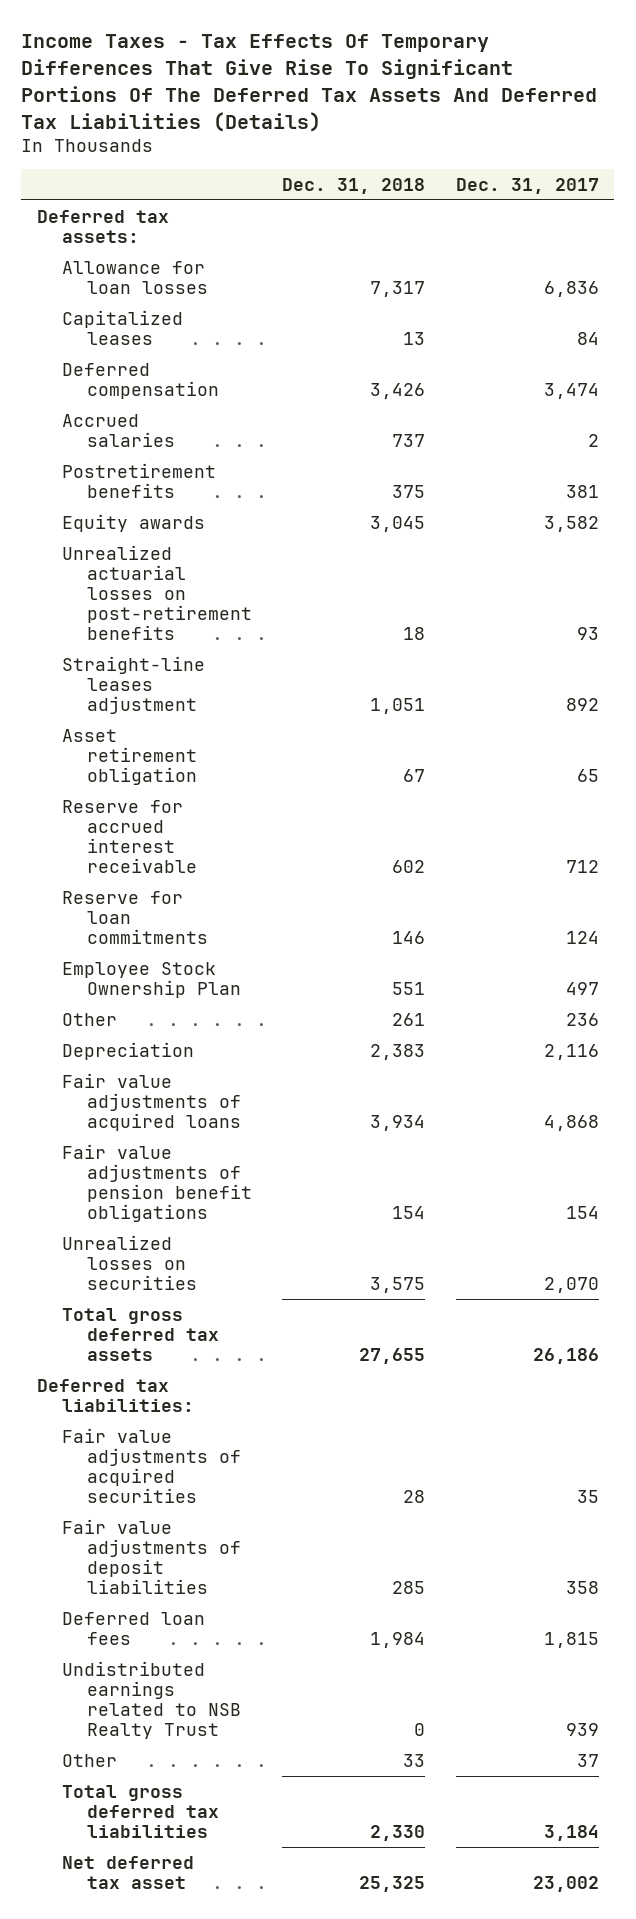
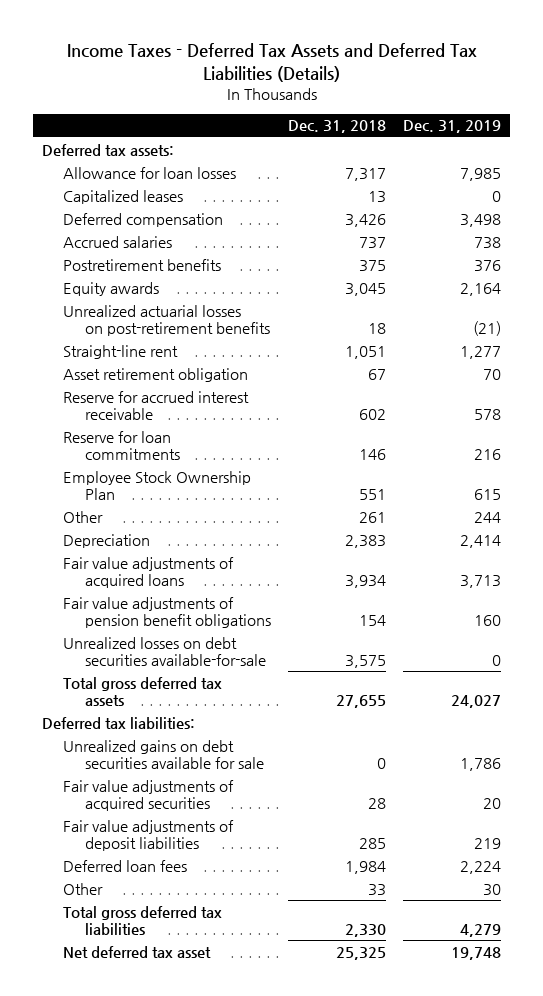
[21,34,598,132] Income Taxes - Tax Effects Of Temporary Differences That Give Rise To Significant Portions Of The Deferred Tax Assets And Deferred Tax Liabilities (Details) -> [66,43,477,82] Income Taxes - Deferred Tax Assets and Deferred Tax Liabilities (Details)
[456,177,600,194] Dec. 31, 2017 -> none
none -> [403,120,502,134] Dec. 31, 2019
[61,655,205,715] Straight-line leases adjustment -> [63,344,179,359] Straight-line rent
[61,1234,197,1291] Unrealized losses on securities -> [63,636,267,666] Unrealized losses on debt securities available-for-sale
none -> [63,739,265,769] Unrealized gains on debt securities available for sale
[61,1660,241,1740] Undistributed earnings related to NSB Realty Trust -> none

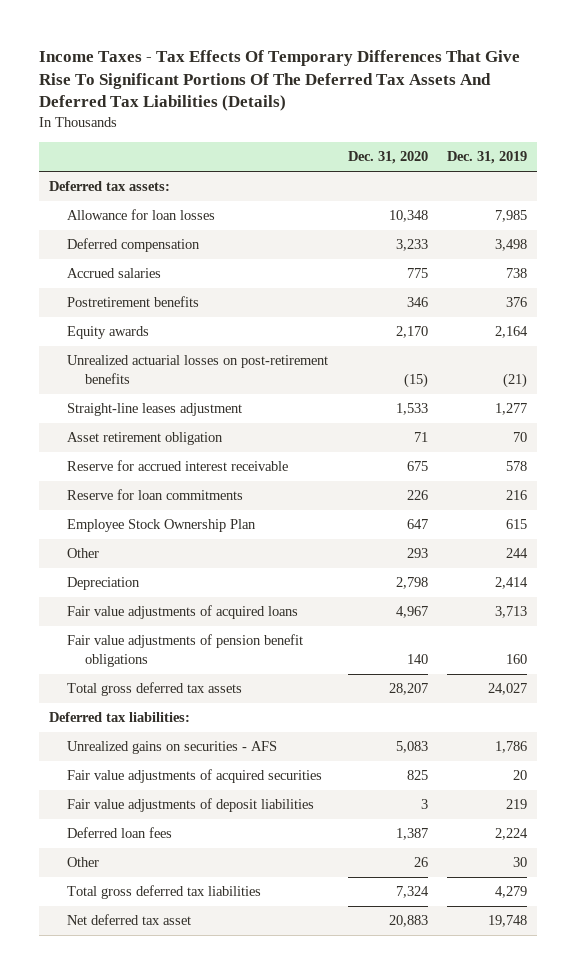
[66,43,477,82] Income Taxes - Deferred Tax Assets and Deferred Tax Liabilities (Details) -> [39,49,521,112] Income Taxes - Tax Effects Of Temporary Differences That Give Rise To Significant Portions Of The Deferred Tax Assets And Deferred Tax Liabilities (Details)
[288,120,387,134] Dec. 31, 2018 -> none
none -> [347,151,428,165] Dec. 31, 2020
[63,189,184,204] Capitalized leases -> none
[63,344,179,359] Straight-line rent -> [66,403,242,417] Straight-line leases adjustment
[63,636,267,666] Unrealized losses on debt securities available-for-sale -> none
[63,739,265,769] Unrealized gains on debt securities available for sale -> [66,741,277,755] Unrealized gains on securities - AFS

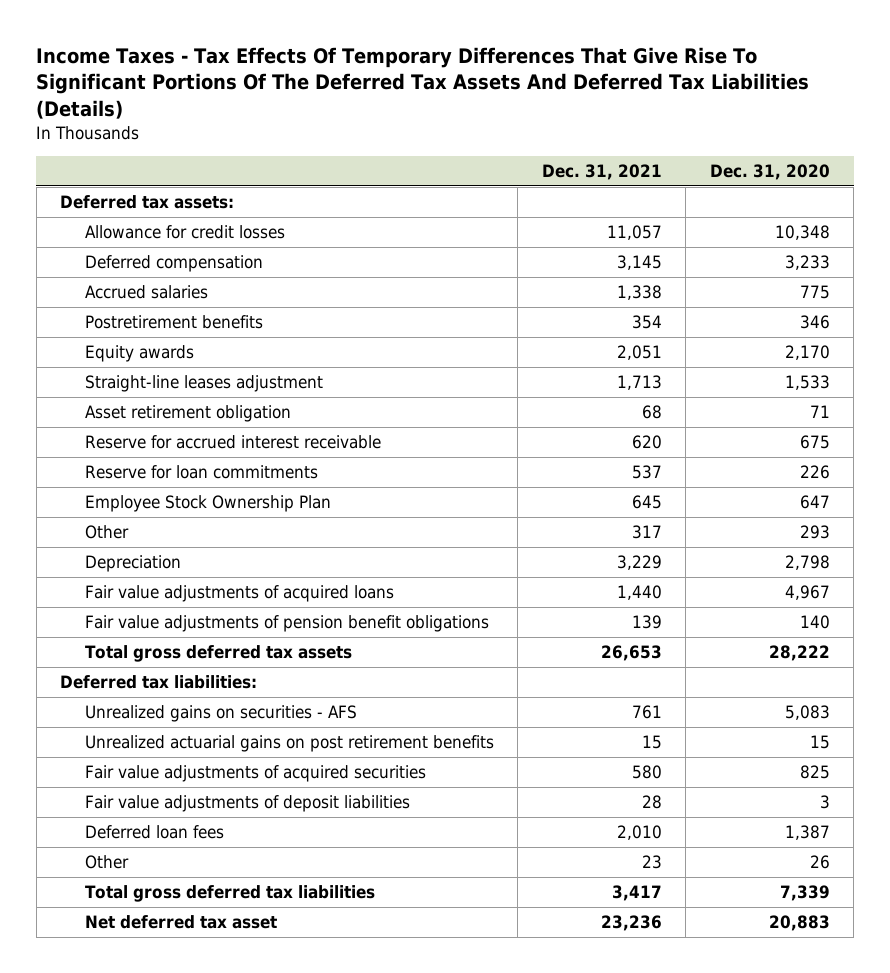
[447,151,528,165] Dec. 31, 2019 -> none
none -> [541,164,662,181] Dec. 31, 2021
[66,209,215,221] Allowance for loan losses -> [84,225,285,240] Allowance for credit losses
[66,355,328,385] Unrealized actuarial losses on post-retirement benefits -> none
[388,683,428,696] 28,207 -> [768,645,830,662] 28,222
none -> [84,735,494,753] Unrealized actuarial gains on post retirement benefits
[395,886,429,899] 7,324 -> [779,885,830,902] 7,339

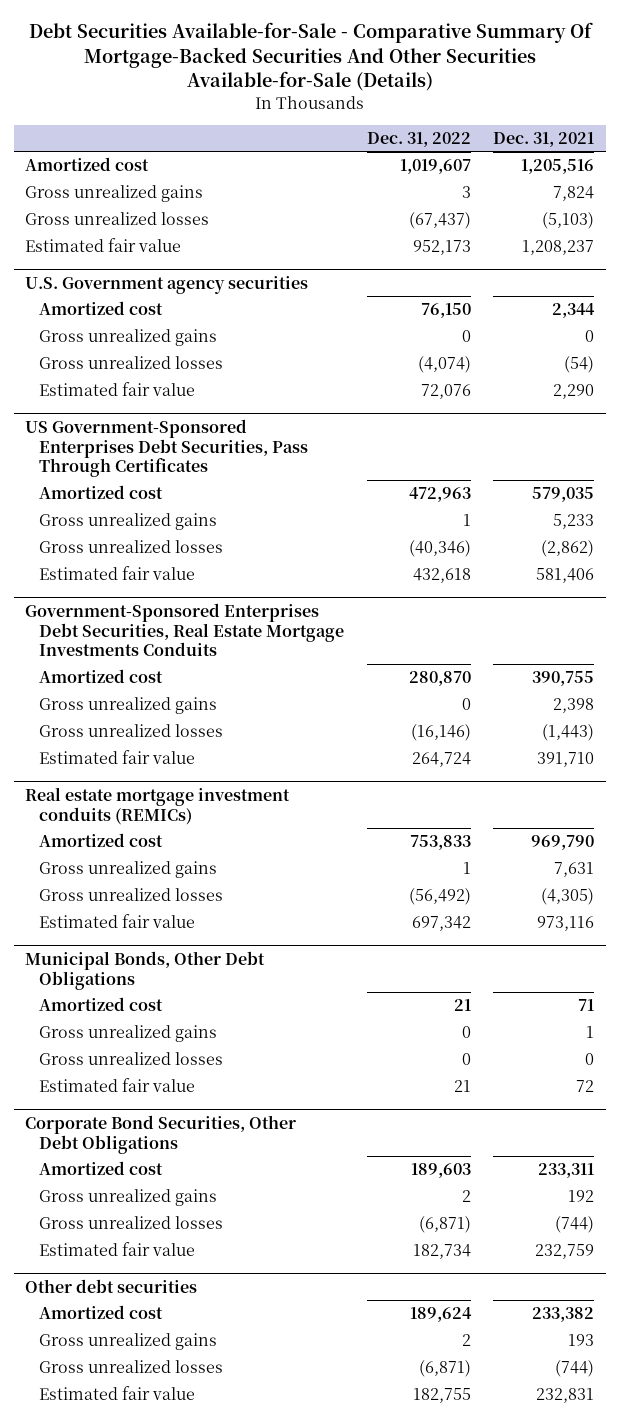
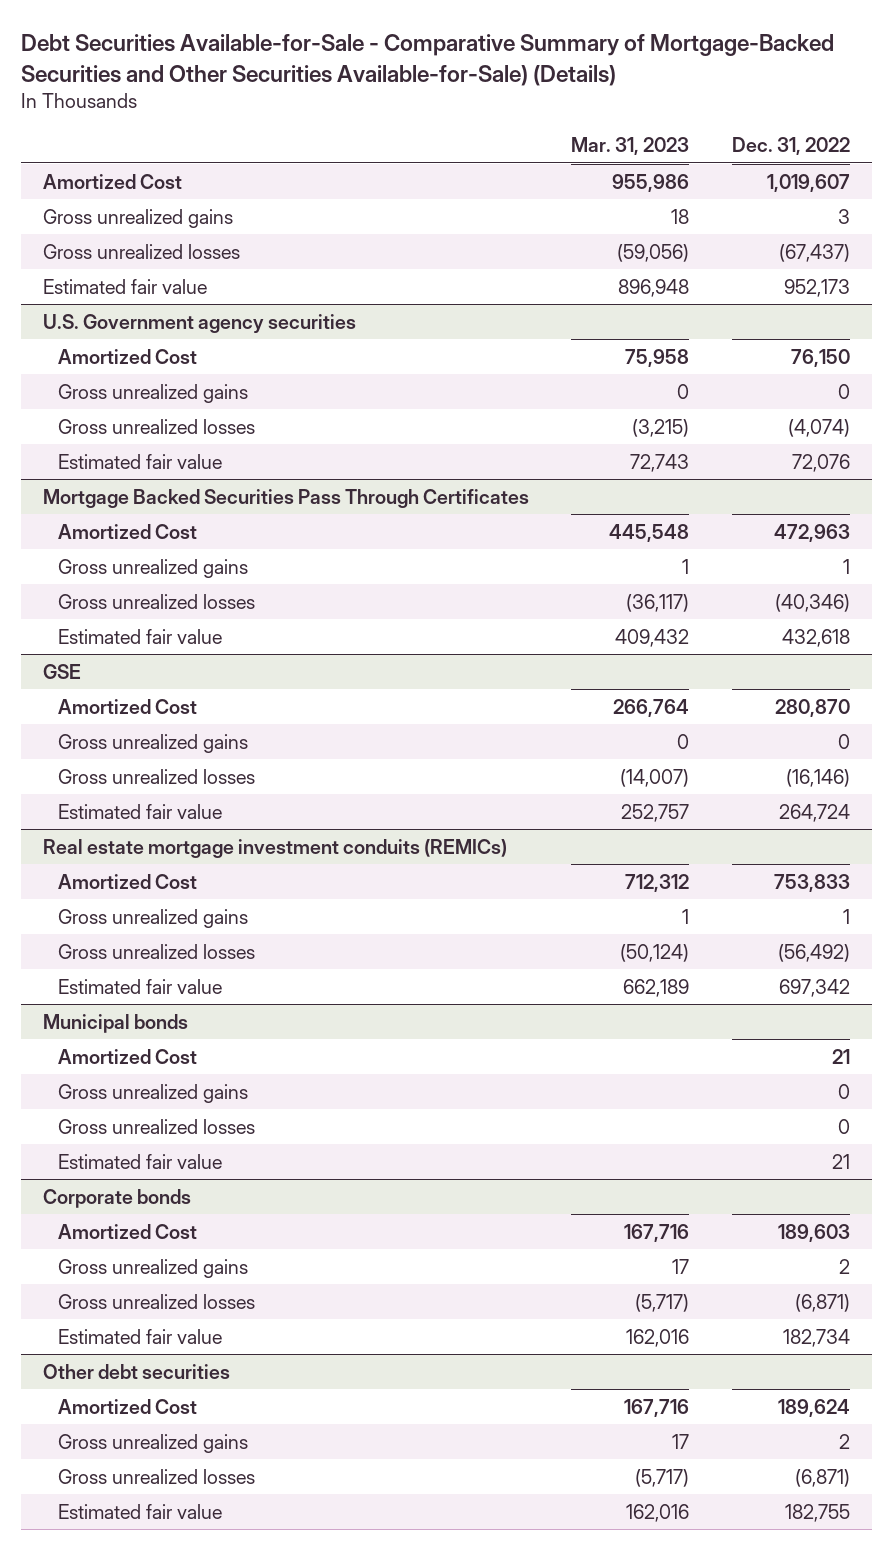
[28,22,593,92] Debt Securities Available-for-Sale - Comparative Summary Of Mortgage-Backed Securities And Other Securities Available-for-Sale (Details) -> [21,34,835,86] Debt Securities Available-for-Sale - Comparative Summary of Mortgage-Backed Securities and Other Securities Available-for-Sale) (Details)
[493,131,595,147] Dec. 31, 2021 -> none
none -> [571,137,690,156] Mar. 31, 2023
[24,157,149,172] Amortized cost -> [42,173,182,189] Amortized Cost
[39,301,164,316] Amortized cost -> [57,348,197,364] Amortized Cost
[24,418,309,478] US Government-Sponsored Enterprises Debt Securities, Pass Through Certificates -> [42,488,529,508] Mortgage Backed Securities Pass Through Certificates
[39,485,164,500] Amortized cost -> [57,523,197,539] Amortized Cost
[24,602,345,657] Government-Sponsored Enterprises Debt Securities, Real Estate Mortgage Investments Conduits -> [42,663,81,679] GSE
[39,669,164,684] Amortized cost -> [57,698,197,714] Amortized Cost
[39,833,164,848] Amortized cost -> [57,873,197,889] Amortized Cost
[24,950,265,990] Municipal Bonds, Other Debt Obligations -> [42,1013,188,1033] Municipal bonds
[39,997,164,1012] Amortized cost -> [57,1048,197,1064] Amortized Cost
[24,1114,296,1154] Corporate Bond Securities, Other Debt Obligations -> [42,1188,191,1208] Corporate bonds
[39,1161,164,1176] Amortized cost -> [57,1223,197,1239] Amortized Cost
[39,1305,164,1320] Amortized cost -> [57,1398,197,1414] Amortized Cost

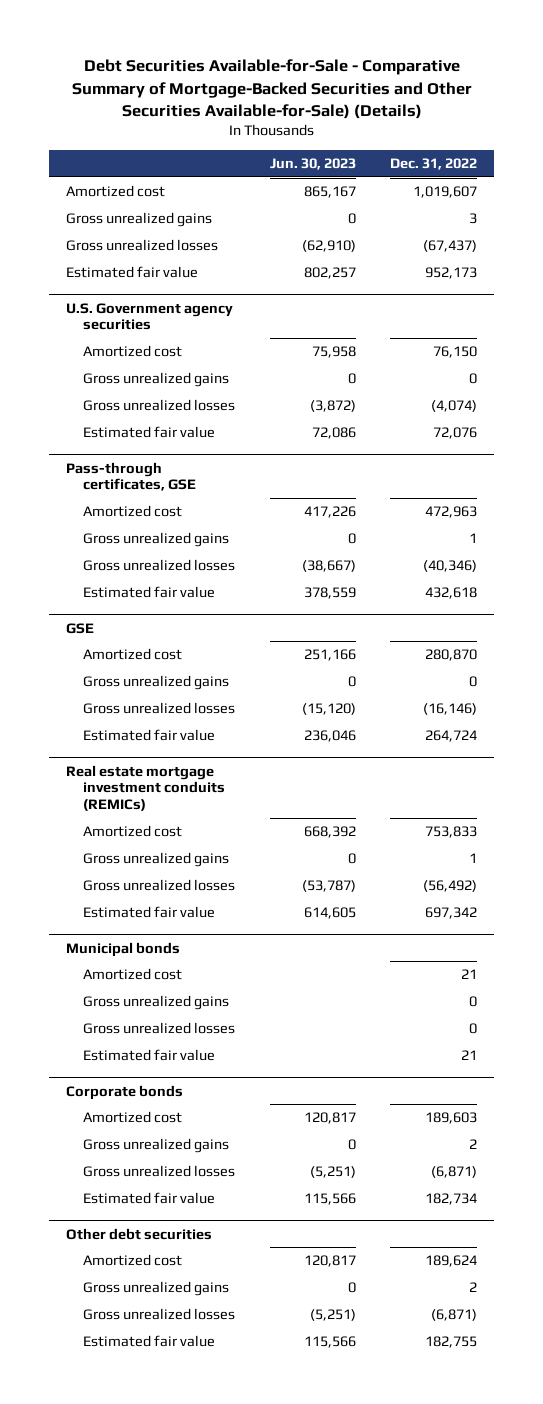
[571,137,690,156] Mar. 31, 2023 -> none
none -> [269,157,356,170] Jun. 30, 2023
[42,173,182,189] Amortized Cost -> [66,185,166,198] Amortized cost
[57,348,197,364] Amortized Cost -> [83,345,183,358] Amortized cost
[42,488,529,508] Mortgage Backed Securities Pass Through Certificates -> [66,461,197,492] Pass-through certificates, GSE
[57,523,197,539] Amortized Cost -> [83,505,183,518] Amortized cost
[57,698,197,714] Amortized Cost -> [83,648,183,661] Amortized cost
[57,873,197,889] Amortized Cost -> [83,825,183,838] Amortized cost
[57,1048,197,1064] Amortized Cost -> [83,968,183,981] Amortized cost
[57,1223,197,1239] Amortized Cost -> [83,1111,183,1124] Amortized cost
[57,1398,197,1414] Amortized Cost -> [83,1254,183,1267] Amortized cost

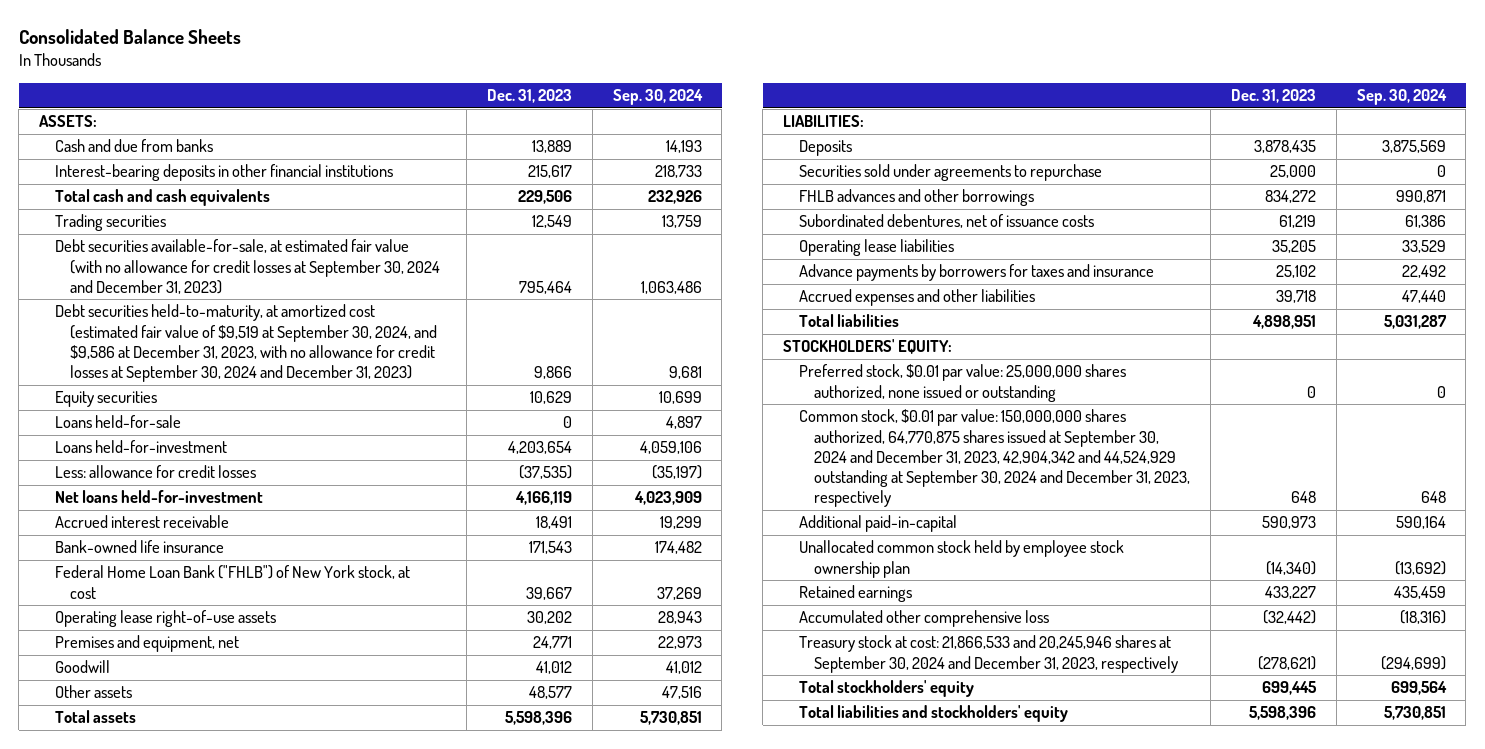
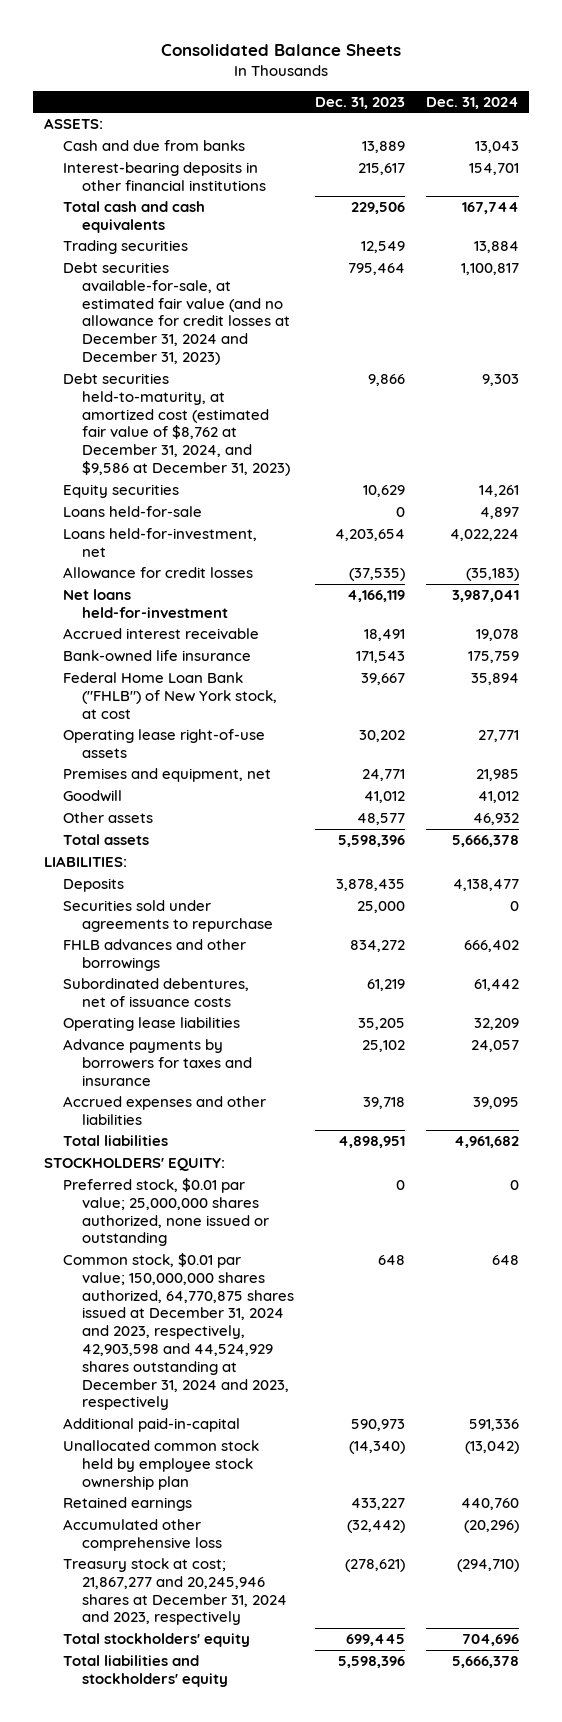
[612,89,703,106] Sep. 30, 2024 -> none
none -> [425,96,519,109] Dec. 31, 2024
[54,239,441,294] Debt securities available-for-sale, at estimated fair value (with no allowance for credit losses at September 30, 2024 and December 31, 2023) -> [62,262,290,366] Debt securities available-for-sale, at estimated fair value (and no allowance for credit losses at December 31, 2024 and December 31, 2023)
[54,304,438,383] Debt securities held-to-maturity, at amortized cost (estimated fair value of $9,519 at September 30, 2024, and $9,586 at December 31, 2023, with no allowance for credit losses at September 30, 2024 and December 31, 2023) -> [62,373,290,477] Debt securities held-to-maturity, at amortized cost (estimated fair value of $8,762 at December 31, 2024, and $9,586 at December 31, 2023)
[54,440,227,454] Loans held-for-investment -> [62,528,257,557] Loans held-for-investment, net
[54,465,256,479] Less: allowance for credit losses -> [62,567,253,580] Allowance for credit losses
[798,364,1126,402] Preferred stock, $0.01 par value: 25,000,000 shares authorized, none issued or outstanding -> [62,1178,269,1247] Preferred stock, $0.01 par value; 25,000,000 shares authorized, none issued or outstanding
[798,409,1191,508] Common stock, $0.01 par value: 150,000,000 shares authorized, 64,770,875 shares issued at September 30, 2024 and December 31, 2023, 42,904,342 and 44,524,929 outstanding at September 30, 2024 and December 31, 2023, respectively -> [62,1253,294,1411] Common stock, $0.01 par value; 150,000,000 shares authorized, 64,770,875 shares issued at December 31, 2024 and 2023, respectively, 42,903,598 and 44,524,929 shares outstanding at December 31, 2024 and 2023, respectively
[798,635,1179,673] Treasury stock at cost: 21,866,533 and 20,245,946 shares at September 30, 2024 and December 31, 2023, respectively -> [62,1558,287,1626] Treasury stock at cost; 21,867,277 and 20,245,946 shares at December 31, 2024 and 2023, respectively

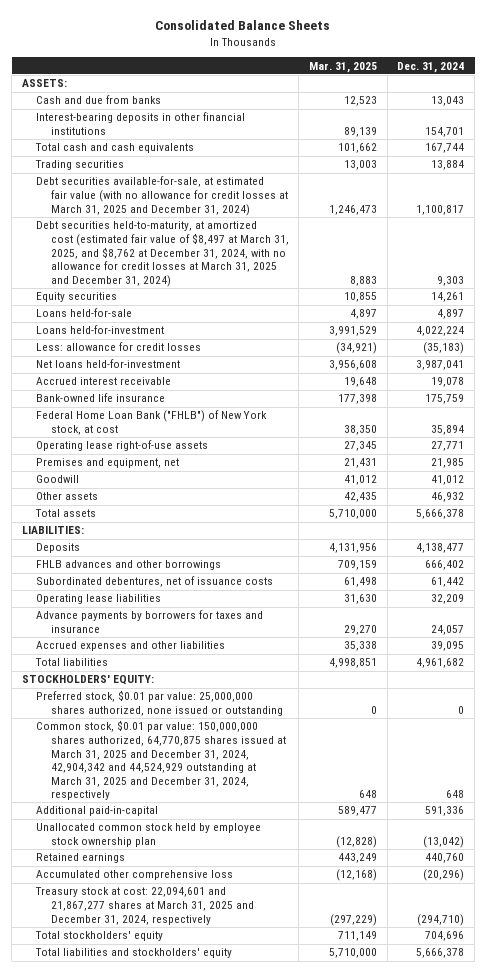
[314,96,405,109] Dec. 31, 2023 -> none
none -> [309,61,378,73] Mar. 31, 2025
[62,262,290,366] Debt securities available-for-sale, at estimated fair value (and no allowance for credit losses at December 31, 2024 and December 31, 2023) -> [36,176,288,216] Debt securities available-for-sale, at estimated fair value (with no allowance for credit losses at March 31, 2025 and December 31, 2024)
[62,373,290,477] Debt securities held-to-maturity, at amortized cost (estimated fair value of $8,762 at December 31, 2024, and $9,586 at December 31, 2023) -> [36,221,289,287] Debt securities held-to-maturity, at amortized cost (estimated fair value of $8,497 at March 31, 2025, and $8,762 at December 31, 2024, with no allowance for credit losses at March 31, 2025 and December 31, 2024)
[62,528,257,557] Loans held-for-investment, net -> [36,325,165,335] Loans held-for-investment
[62,567,253,580] Allowance for credit losses -> [36,342,202,352] Less: allowance for credit losses
[62,900,273,932] Securities sold under agreements to repurchase -> none
[62,1178,269,1247] Preferred stock, $0.01 par value; 25,000,000 shares authorized, none issued or outstanding -> [36,690,283,716] Preferred stock, $0.01 par value: 25,000,000 shares authorized, none issued or outstanding
[62,1253,294,1411] Common stock, $0.01 par value; 150,000,000 shares authorized, 64,770,875 shares issued at December 31, 2024 and 2023, respectively, 42,903,598 and 44,524,929 shares outstanding at December 31, 2024 and 2023, respectively -> [36,720,286,801] Common stock, $0.01 par value: 150,000,000 shares authorized, 64,770,875 shares issued at March 31, 2025 and December 31, 2024, 42,904,342 and 44,524,929 outstanding at March 31, 2025 and December 31, 2024, respectively
[62,1558,287,1626] Treasury stock at cost; 21,867,277 and 20,245,946 shares at December 31, 2024 and 2023, respectively -> [35,887,254,925] Treasury stock at cost: 22,094,601 and 21,867,277 shares at March 31, 2025 and December 31, 2024, respectively

